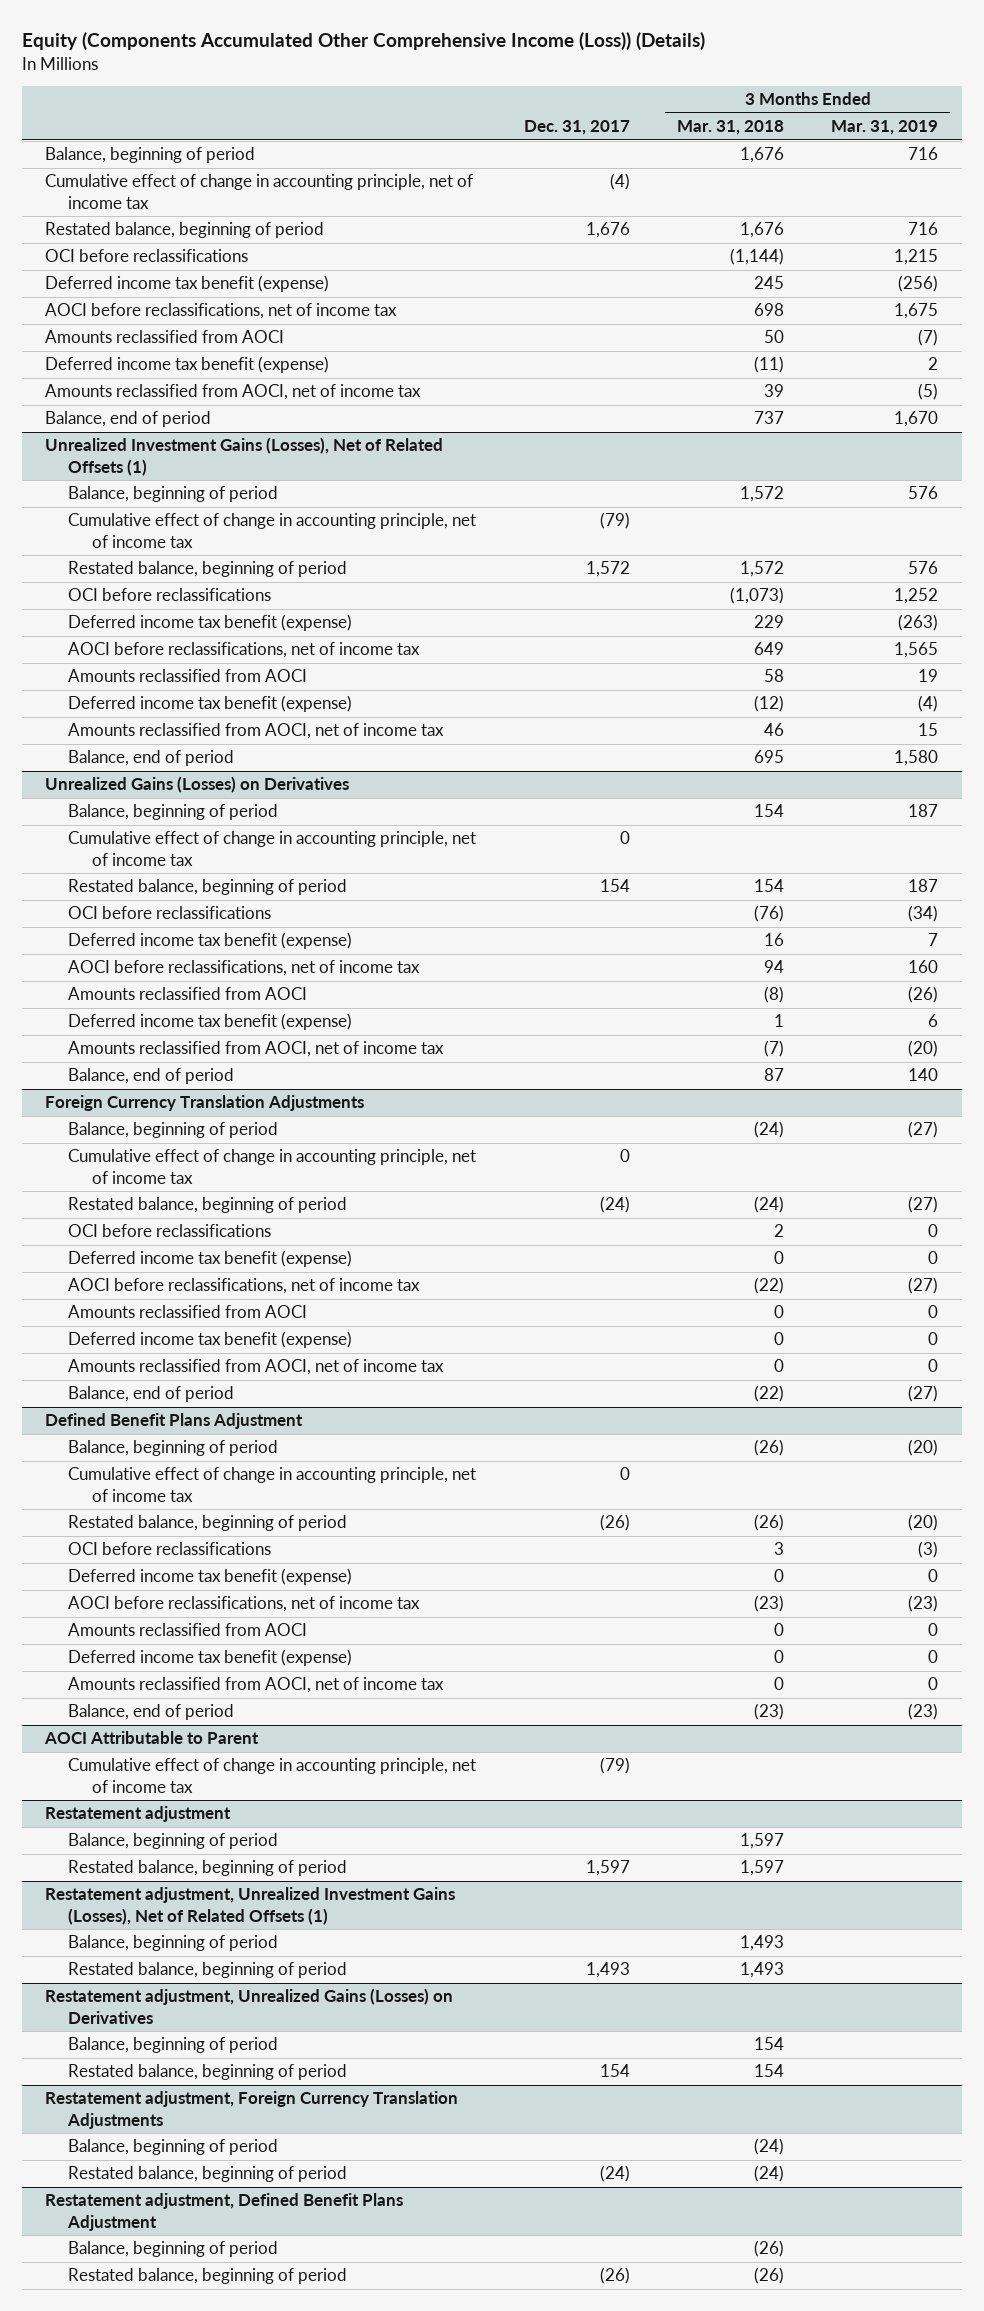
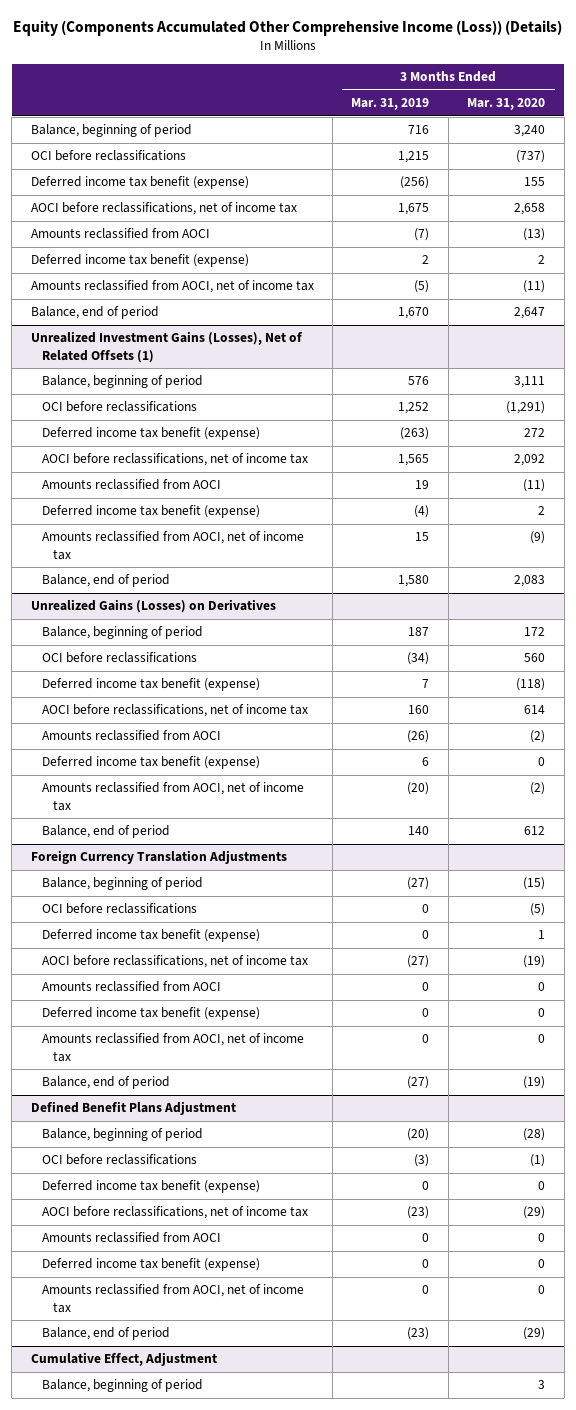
[523,120,630,136] Dec. 31, 2017 -> none
[677,120,785,136] Mar. 31, 2018 -> none
none -> [467,98,546,111] Mar. 31, 2020
[45,174,474,209] Cumulative effect of change in accounting principle, net of income tax -> none
[45,222,325,239] Restated balance, beginning of period -> none
[68,513,477,548] Cumulative effect of change in accounting principle, net of income tax -> none
[68,561,348,578] Restated balance, beginning of period -> none
[68,831,477,866] Cumulative effect of change in accounting principle, net of income tax -> none
[68,879,348,896] Restated balance, beginning of period -> none
[68,1149,477,1184] Cumulative effect of change in accounting principle, net of income tax -> none
[68,1197,348,1214] Restated balance, beginning of period -> none
[68,1467,477,1502] Cumulative effect of change in accounting principle, net of income tax -> none
[68,1515,348,1532] Restated balance, beginning of period -> none
[44,1731,260,1745] AOCI Attributable to Parent -> none
[68,1758,477,1793] Cumulative effect of change in accounting principle, net of income tax -> none
[45,1806,232,1823] Restatement adjustment -> none
[68,1833,279,1850] Balance, beginning of period -> none
[68,1860,348,1877] Restated balance, beginning of period -> none
[45,1887,456,1925] Restatement adjustment, Unrealized Investment Gains (Losses), Net of Related Offsets (1) -> none
[68,1935,279,1952] Balance, beginning of period -> none
[68,1962,348,1979] Restated balance, beginning of period -> none
[45,1988,454,2024] Restatement adjustment, Unrealized Gains (Losses) on Derivatives -> none
[68,2037,279,2054] Balance, beginning of period -> none
[68,2064,348,2081] Restated balance, beginning of period -> none
[45,2091,459,2129] Restatement adjustment, Foreign Currency Translation Adjustments -> none
[68,2139,279,2156] Balance, beginning of period -> none
[68,2166,348,2183] Restated balance, beginning of period -> none
[45,2193,404,2231] Restatement adjustment, Defined Benefit Plans Adjustment -> none
none -> [30,1352,217,1367] Cumulative Effect, Adjustment
[68,2268,348,2285] Restated balance, beginning of period -> none

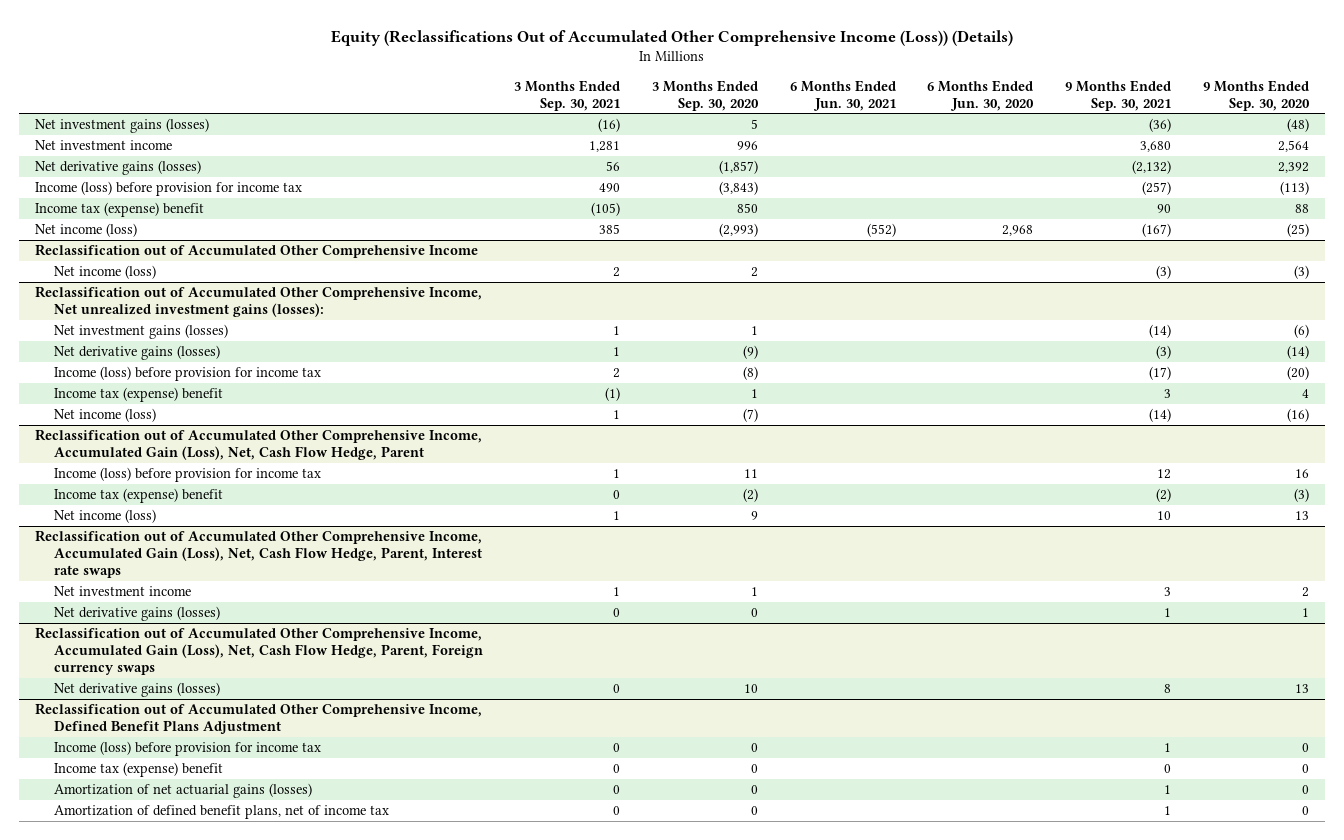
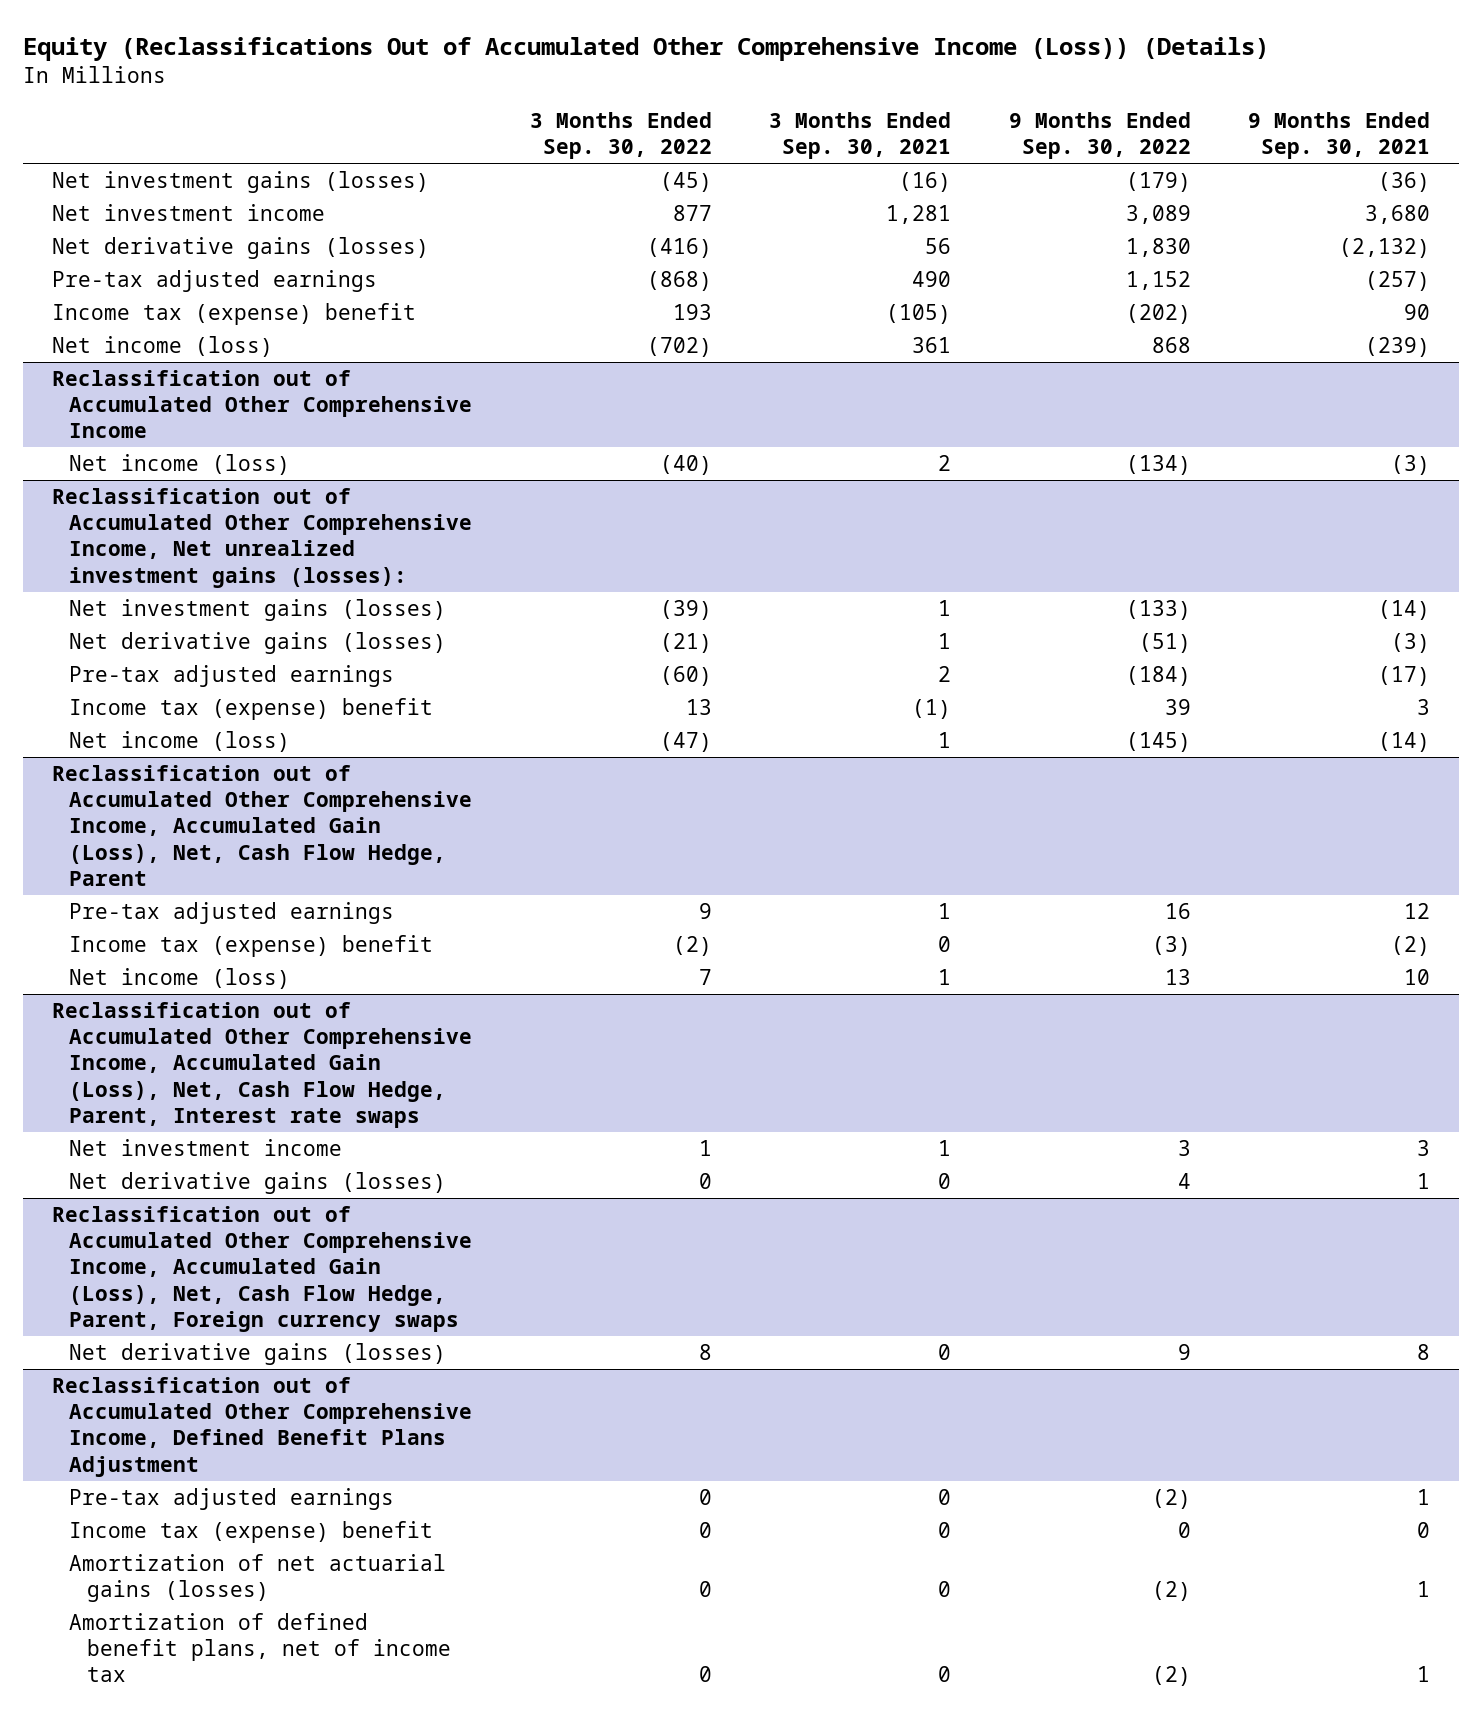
[652,79,760,111] 3 Months Ended Sep. 30, 2020 -> none
[789,79,896,111] 6 Months Ended Jun. 30, 2021 -> none
[927,79,1035,111] 6 Months Ended Jun. 30, 2020 -> none
[1202,79,1310,111] 9 Months Ended Sep. 30, 2020 -> none
none -> [529,111,712,160] 3 Months Ended Sep. 30, 2022
none -> [1008,111,1191,160] 9 Months Ended Sep. 30, 2022
[35,181,303,197] Income (loss) before provision for income tax -> [51,270,377,293] Pre-tax adjusted earnings
[599,224,621,235] 385 -> [912,337,952,354] 361
[1142,223,1172,238] (167) -> [1365,337,1431,358] (239)
[53,366,321,382] Income (loss) before provision for income tax -> [69,665,395,688] Pre-tax adjusted earnings
[53,467,321,483] Income (loss) before provision for income tax -> [69,902,395,925] Pre-tax adjusted earnings
[53,741,321,757] Income (loss) before provision for income tax -> [69,1488,395,1511] Pre-tax adjusted earnings

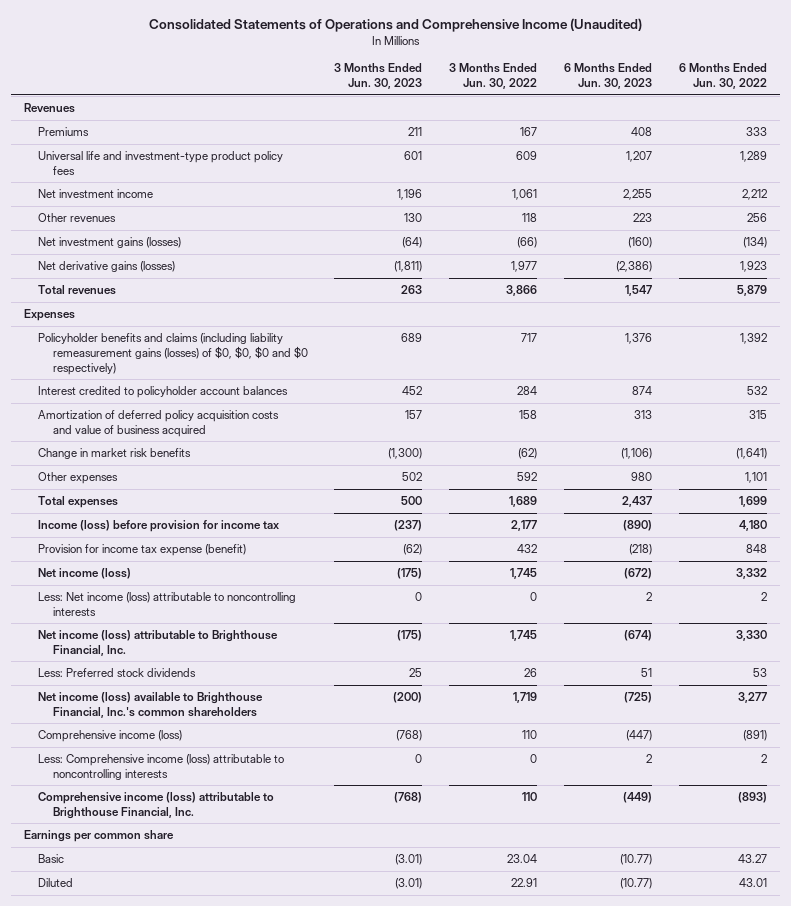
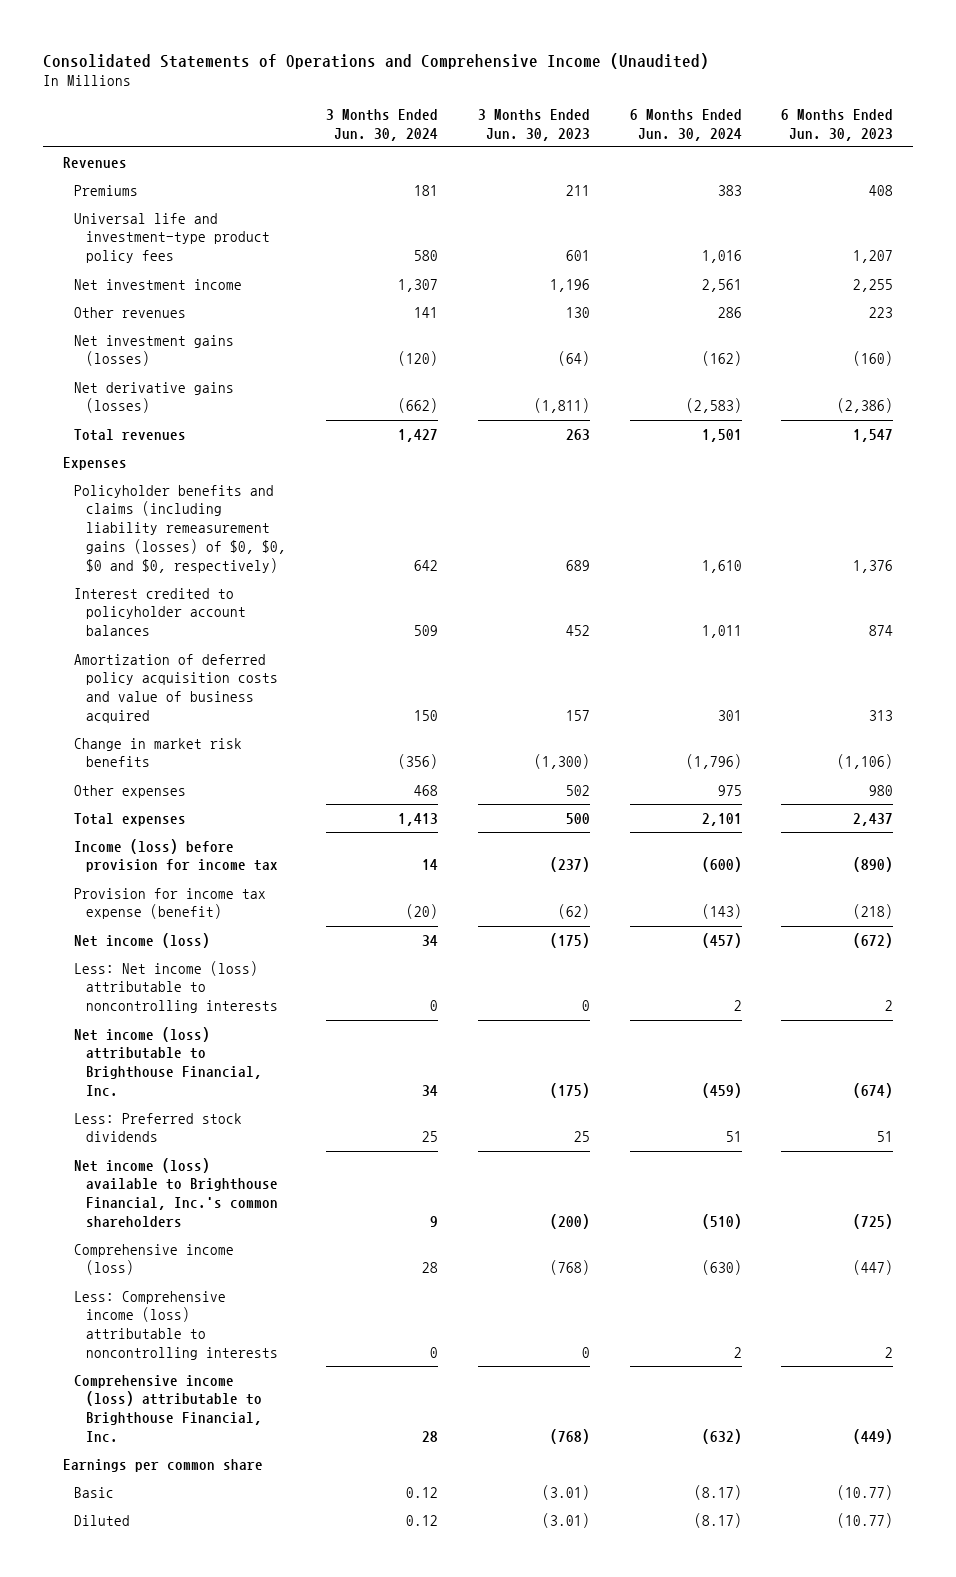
[449,63,538,90] 3 Months Ended Jun. 30, 2022 -> none
[678,63,767,90] 6 Months Ended Jun. 30, 2022 -> none
none -> [325,108,438,141] 3 Months Ended Jun. 30, 2024
none -> [629,108,742,141] 6 Months Ended Jun. 30, 2024
[38,333,308,375] Policyholder benefits and claims (including liability remeasurement gains (losses) of $0, $0, $0 and $0 respectively) -> [74,484,286,574] Policyholder benefits and claims (including liability remeasurement gains (losses) of $0, $0, $0 and $0, respectively)

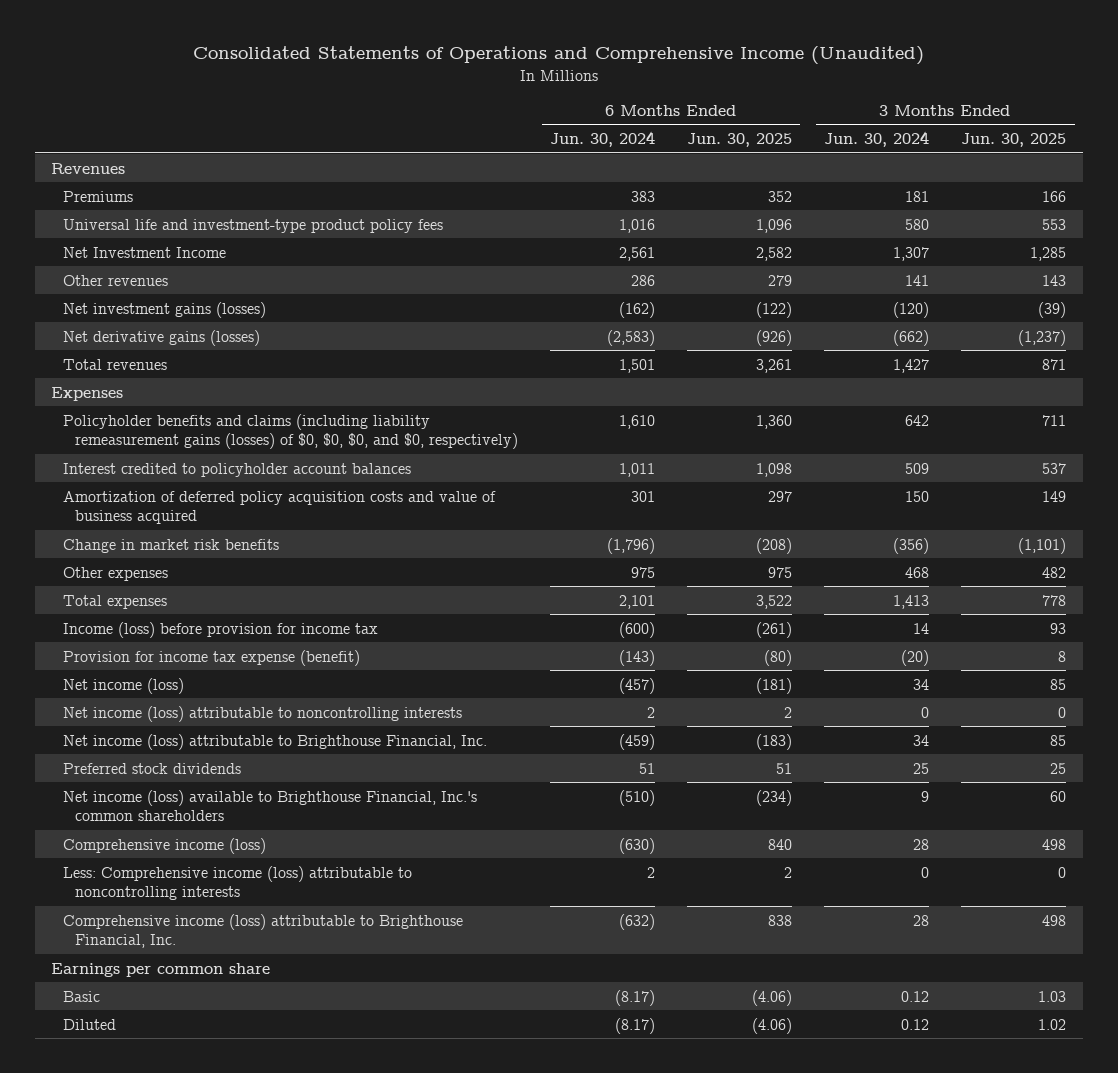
[477,108,590,141] 3 Months Ended Jun. 30, 2023 -> none
[781,108,894,141] 6 Months Ended Jun. 30, 2023 -> none
none -> [687,132,793,147] Jun. 30, 2025
none -> [961,132,1067,147] Jun. 30, 2025
[74,278,243,290] Net investment income -> [63,246,227,258] Net Investment Income
[74,484,286,574] Policyholder benefits and claims (including liability remeasurement gains (losses) of $0, $0, $0 and $0, respectively) -> [63,413,518,449] Policyholder benefits and claims (including liability remeasurement gains (losses) of $0, $0, $0, and $0, respectively)
[74,960,278,1014] Less: Net income (loss) attributable to noncontrolling interests -> [63,705,463,722] Net income (loss) attributable to noncontrolling interests
[74,1112,243,1143] Less: Preferred stock dividends -> [63,762,242,774] Preferred stock dividends

